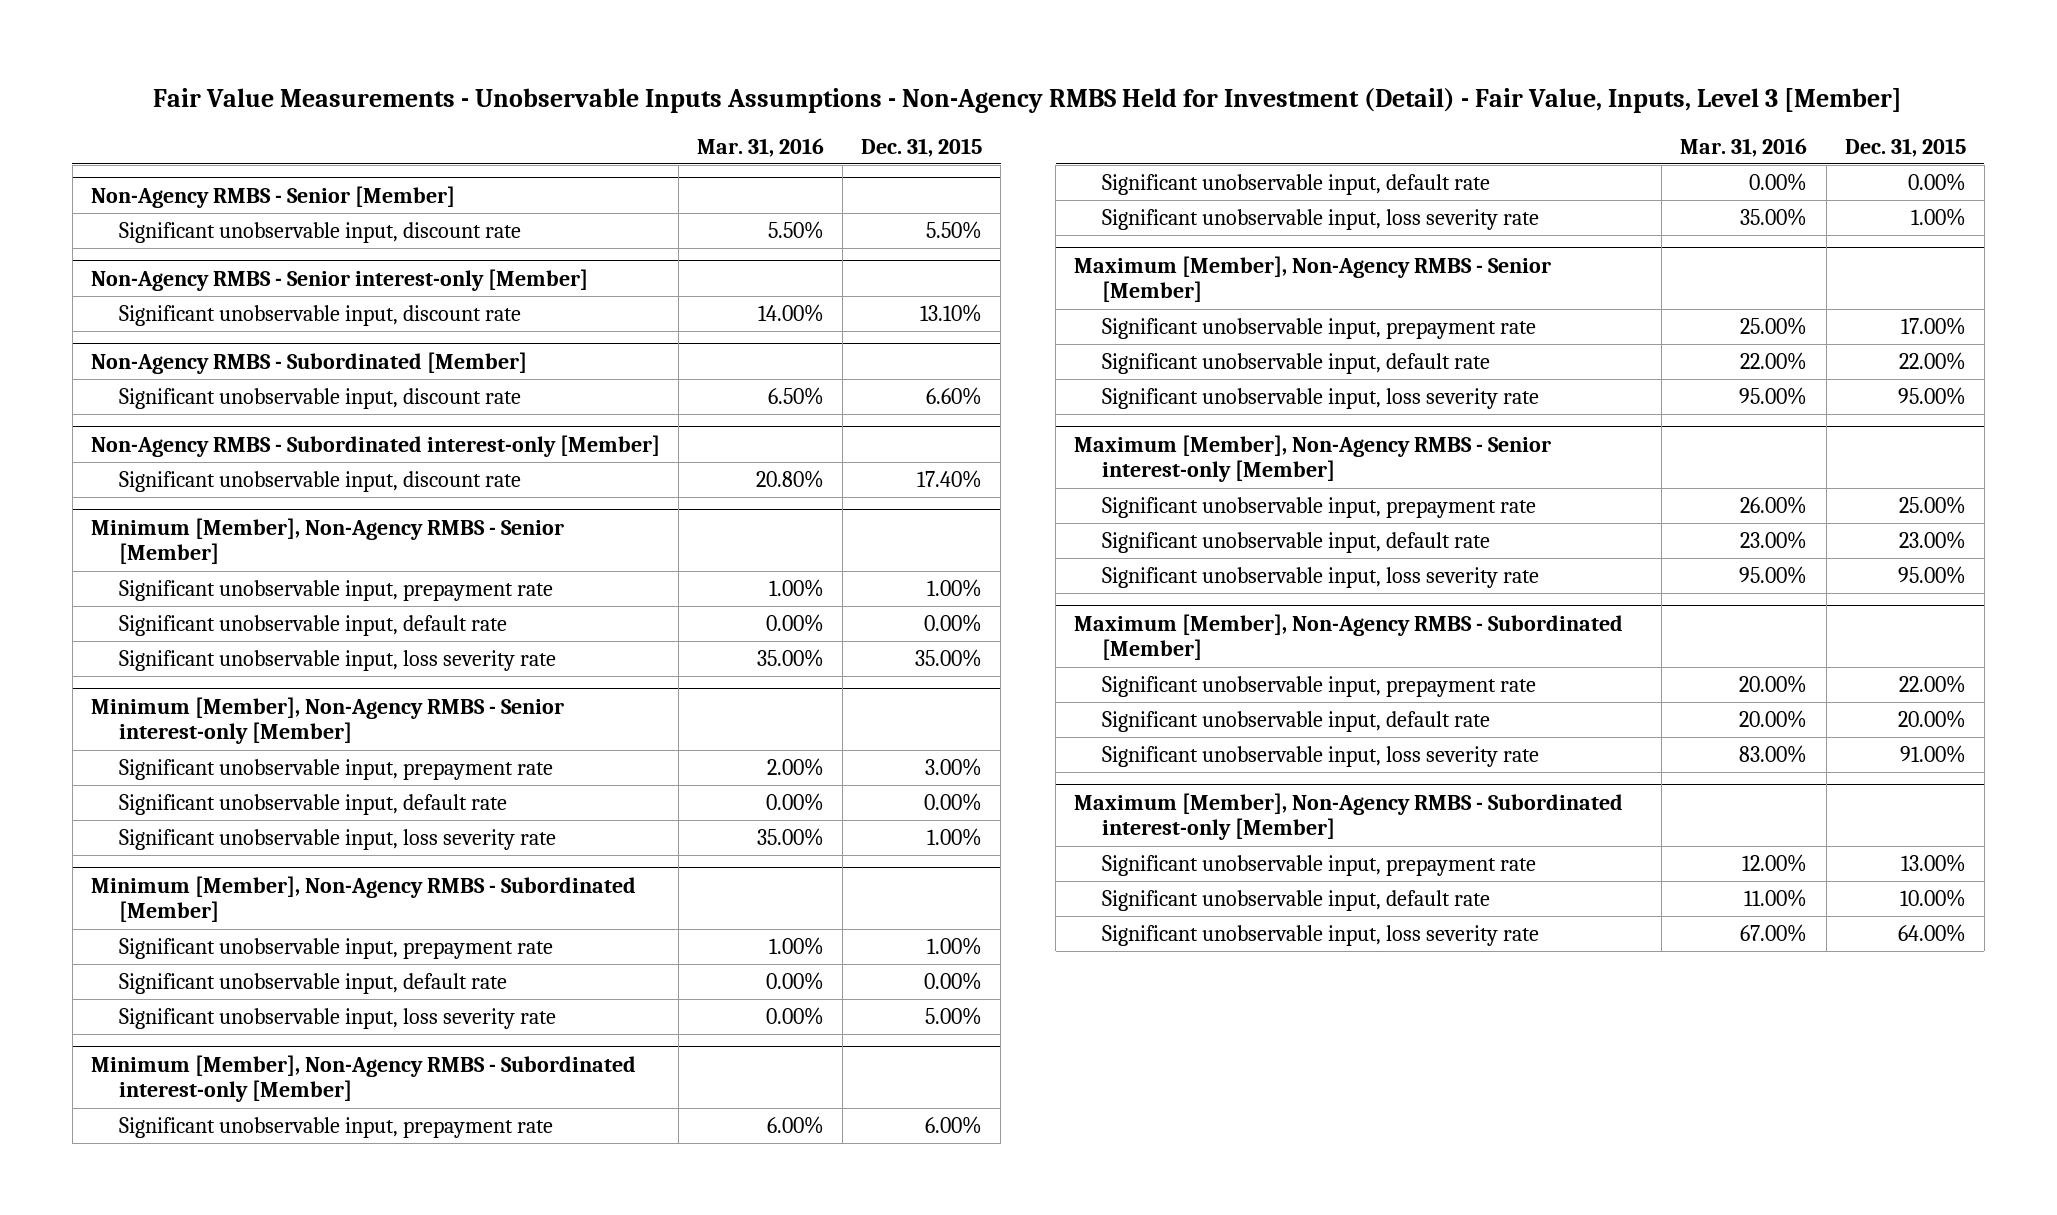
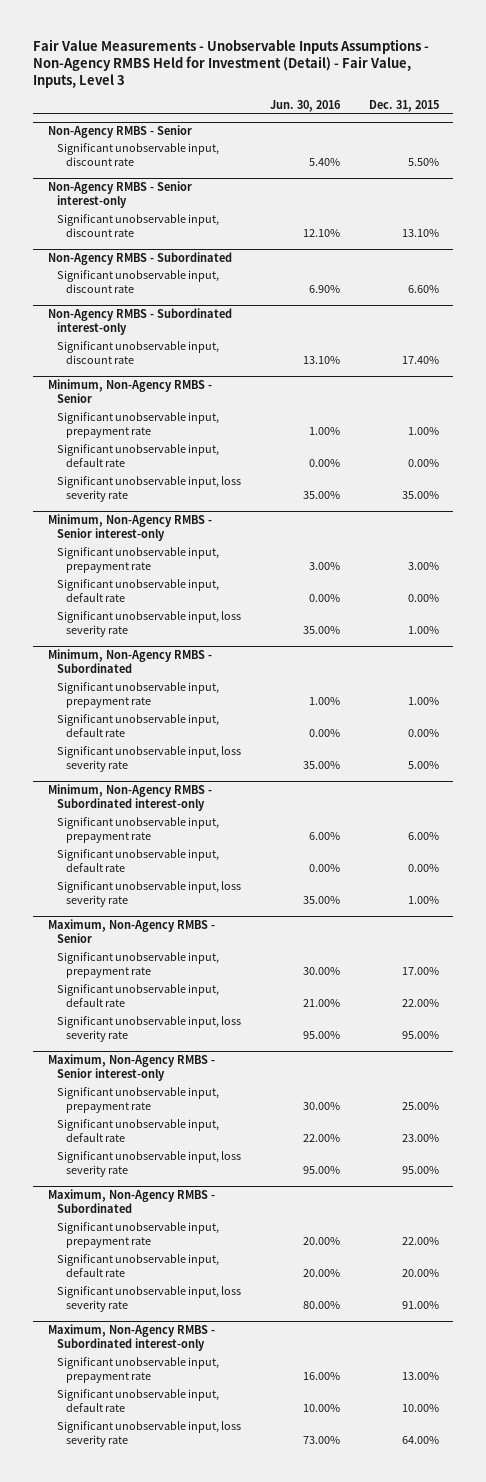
[153,87,1903,113] Fair Value Measurements - Unobservable Inputs Assumptions - Non-Agency RMBS Held for Investment (Detail) - Fair Value, Inputs, Level 3 [Member] -> [33,38,430,89] Fair Value Measurements - Unobservable Inputs Assumptions - Non-Agency RMBS Held for Investment (Detail) - Fair Value, Inputs, Level 3
[697,137,825,157] Mar. 31, 2016 -> none
none -> [269,100,341,113] Jun. 30, 2016
[90,185,455,208] Non-Agency RMBS - Senior [Member] -> [47,124,192,138] Non-Agency RMBS - Senior
[90,268,588,291] Non-Agency RMBS - Senior interest-only [Member] -> [47,180,192,209] Non-Agency RMBS - Senior interest-only
[90,351,527,374] Non-Agency RMBS - Subordinated [Member] -> [47,251,232,265] Non-Agency RMBS - Subordinated
[90,434,660,457] Non-Agency RMBS - Subordinated interest-only [Member] -> [47,307,232,336] Non-Agency RMBS - Subordinated interest-only
[90,517,564,565] Minimum [Member], Non-Agency RMBS - Senior [Member] -> [47,378,212,404] Minimum, Non-Agency RMBS - Senior
[90,696,564,745] Minimum [Member], Non-Agency RMBS - Senior interest-only [Member] -> [47,513,212,542] Minimum, Non-Agency RMBS - Senior interest-only
[90,875,636,923] Minimum [Member], Non-Agency RMBS - Subordinated [Member] -> [47,648,212,674] Minimum, Non-Agency RMBS - Subordinated
[90,1054,636,1103] Minimum [Member], Non-Agency RMBS - Subordinated interest-only [Member] -> [47,783,212,812] Minimum, Non-Agency RMBS - Subordinated interest-only
[1074,255,1552,303] Maximum [Member], Non-Agency RMBS - Senior [Member] -> [47,918,215,944] Maximum, Non-Agency RMBS - Senior
[1074,434,1552,483] Maximum [Member], Non-Agency RMBS - Senior interest-only [Member] -> [47,1053,215,1082] Maximum, Non-Agency RMBS - Senior interest-only
[1074,613,1624,661] Maximum [Member], Non-Agency RMBS - Subordinated [Member] -> [47,1188,215,1214] Maximum, Non-Agency RMBS - Subordinated
[1074,792,1624,841] Maximum [Member], Non-Agency RMBS - Subordinated interest-only [Member] -> [47,1323,215,1352] Maximum, Non-Agency RMBS - Subordinated interest-only

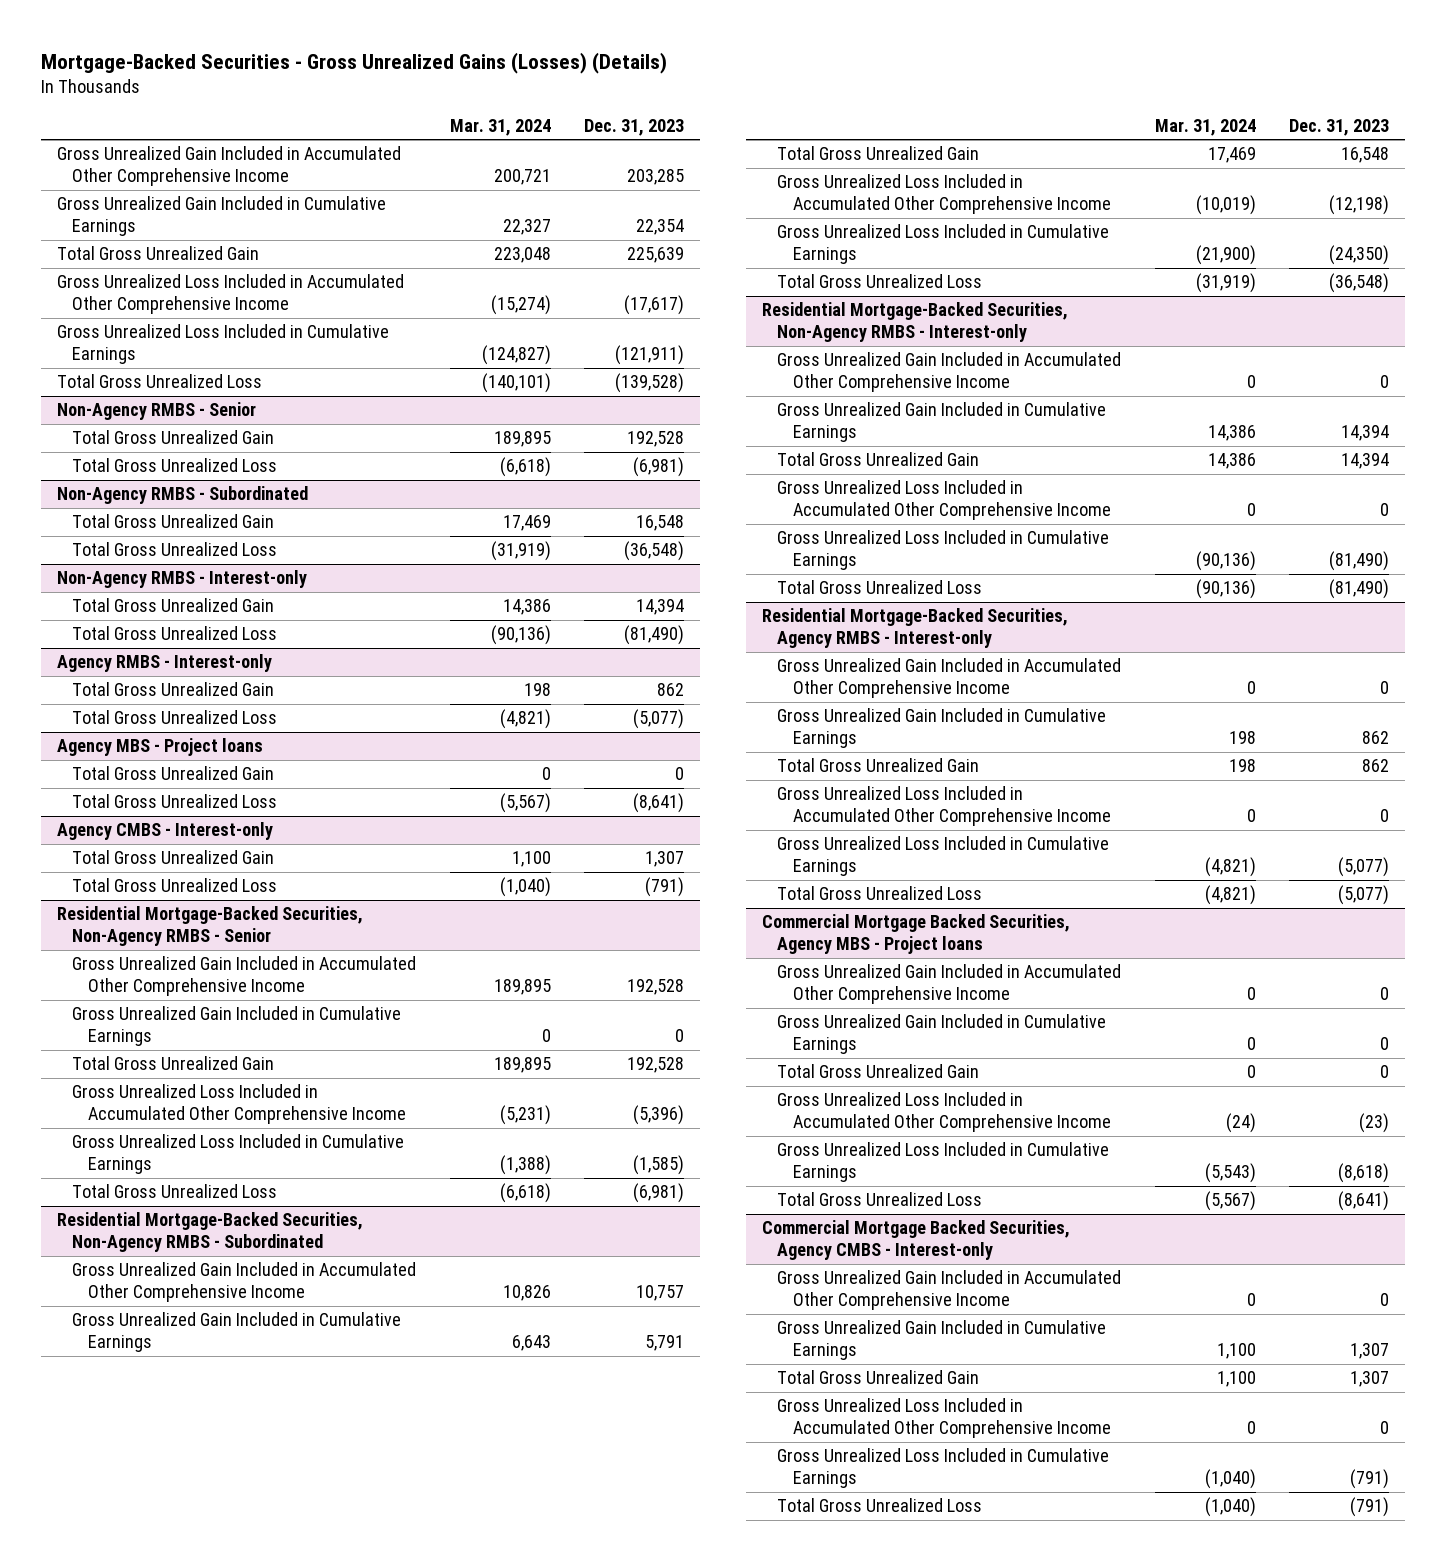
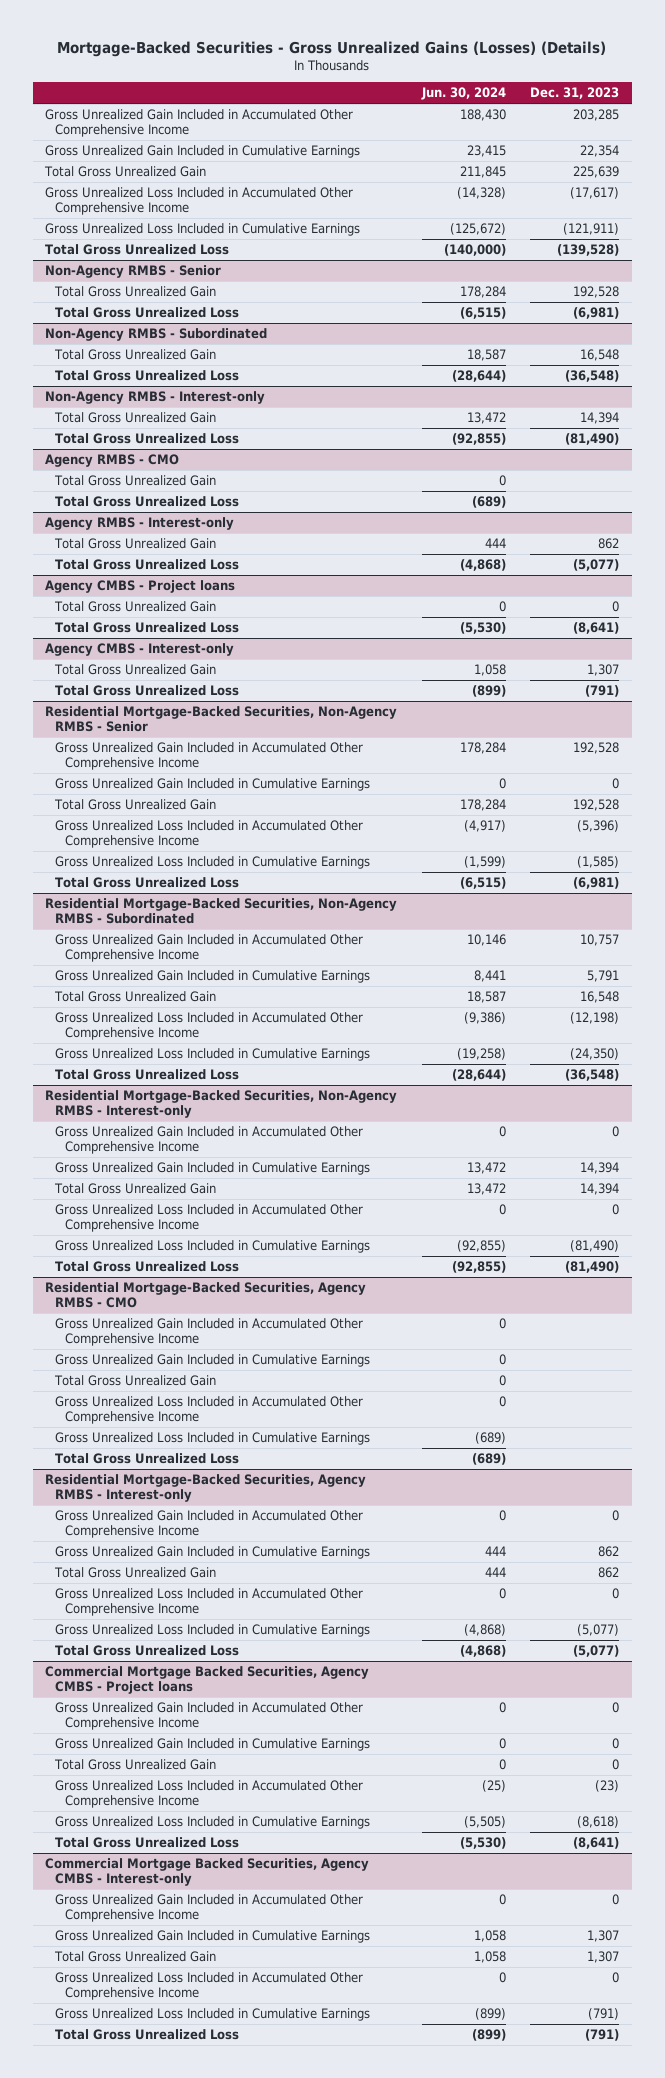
[449,119,551,137] Mar. 31, 2024 -> none
none -> [420,87,506,101] Jun. 30, 2024
none -> [45,453,180,467] Agency RMBS - CMO
none -> [54,474,217,486] Total Gross Unrealized Gain
none -> [55,495,240,507] Total Gross Unrealized Loss
[57,738,264,757] Agency MBS - Project loans -> [45,579,236,593] Agency CMBS - Project loans
none -> [45,1281,367,1308] Residential Mortgage-Backed Securities, Agency RMBS - CMO
none -> [55,1317,364,1346] Gross Unrealized Gain Included in Accumulated Other Comprehensive Income
none -> [55,1353,371,1367] Gross Unrealized Gain Included in Cumulative Earnings
none -> [54,1374,217,1386] Total Gross Unrealized Gain
none -> [55,1395,364,1424] Gross Unrealized Loss Included in Accumulated Other Comprehensive Income
none -> [55,1431,371,1445] Gross Unrealized Loss Included in Cumulative Earnings
none -> [55,1452,240,1464] Total Gross Unrealized Loss
[762,914,1071,955] Commercial Mortgage Backed Securities, Agency MBS - Project loans -> [45,1665,370,1694] Commercial Mortgage Backed Securities, Agency CMBS - Project loans

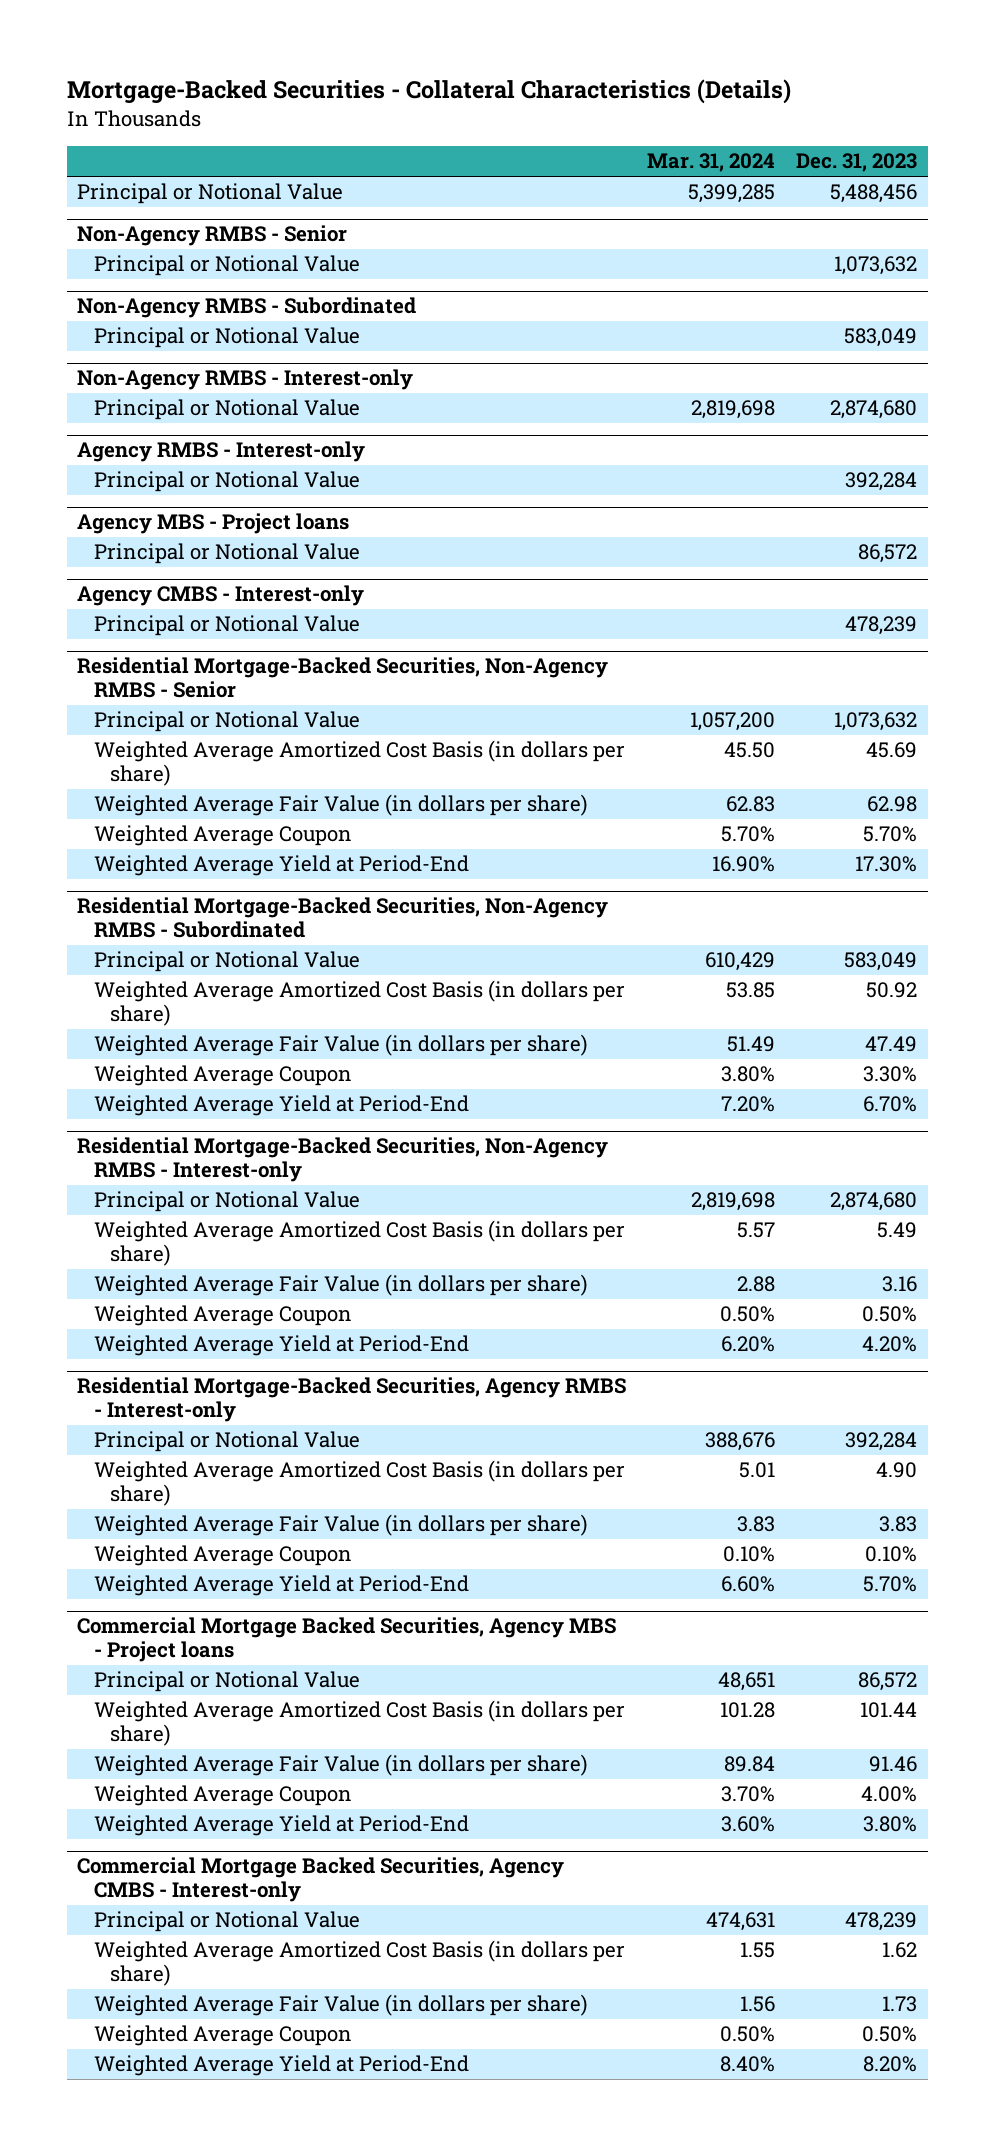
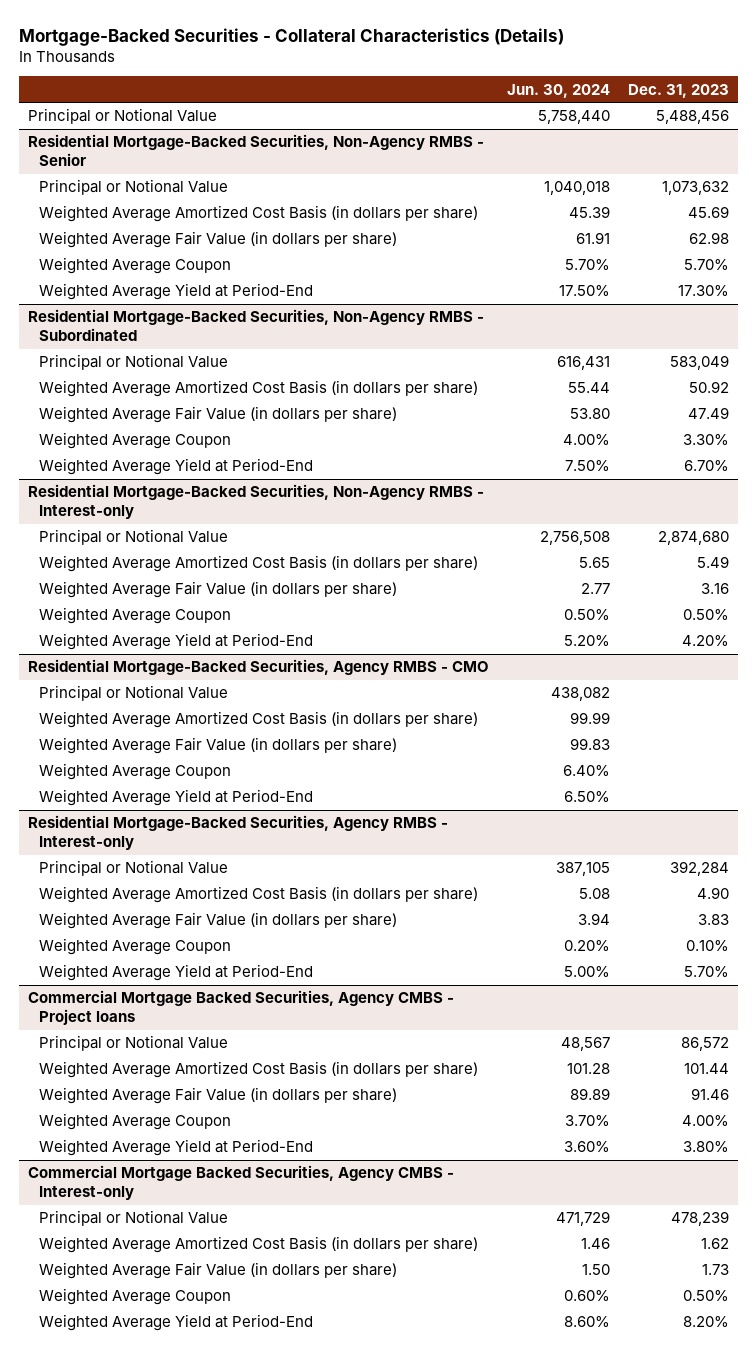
[647,153,776,173] Mar. 31, 2024 -> none
none -> [506,83,610,98] Jun. 30, 2024
[77,225,348,247] Non-Agency RMBS - Senior -> none
[93,255,360,277] Principal or Notional Value -> none
[77,297,417,319] Non-Agency RMBS - Subordinated -> none
[93,327,360,349] Principal or Notional Value -> none
[77,369,414,391] Non-Agency RMBS - Interest-only -> none
[93,399,360,421] Principal or Notional Value -> none
[77,441,366,463] Agency RMBS - Interest-only -> none
[93,471,360,493] Principal or Notional Value -> none
[77,513,350,535] Agency MBS - Project loans -> none
[93,543,360,565] Principal or Notional Value -> none
[77,585,365,607] Agency CMBS - Interest-only -> none
[93,615,360,637] Principal or Notional Value -> none
none -> [27,659,489,676] Residential Mortgage-Backed Securities, Agency RMBS - CMO
none -> [39,685,229,702] Principal or Notional Value
none -> [39,711,479,729] Weighted Average Amortized Cost Basis (in dollars per share)
none -> [39,737,398,755] Weighted Average Fair Value (in dollars per share)
none -> [39,763,232,781] Weighted Average Coupon
none -> [39,789,314,807] Weighted Average Yield at Period-End
[77,1617,617,1663] Commercial Mortgage Backed Securities, Agency MBS - Project loans -> [27,990,454,1026] Commercial Mortgage Backed Securities, Agency CMBS - Project loans

